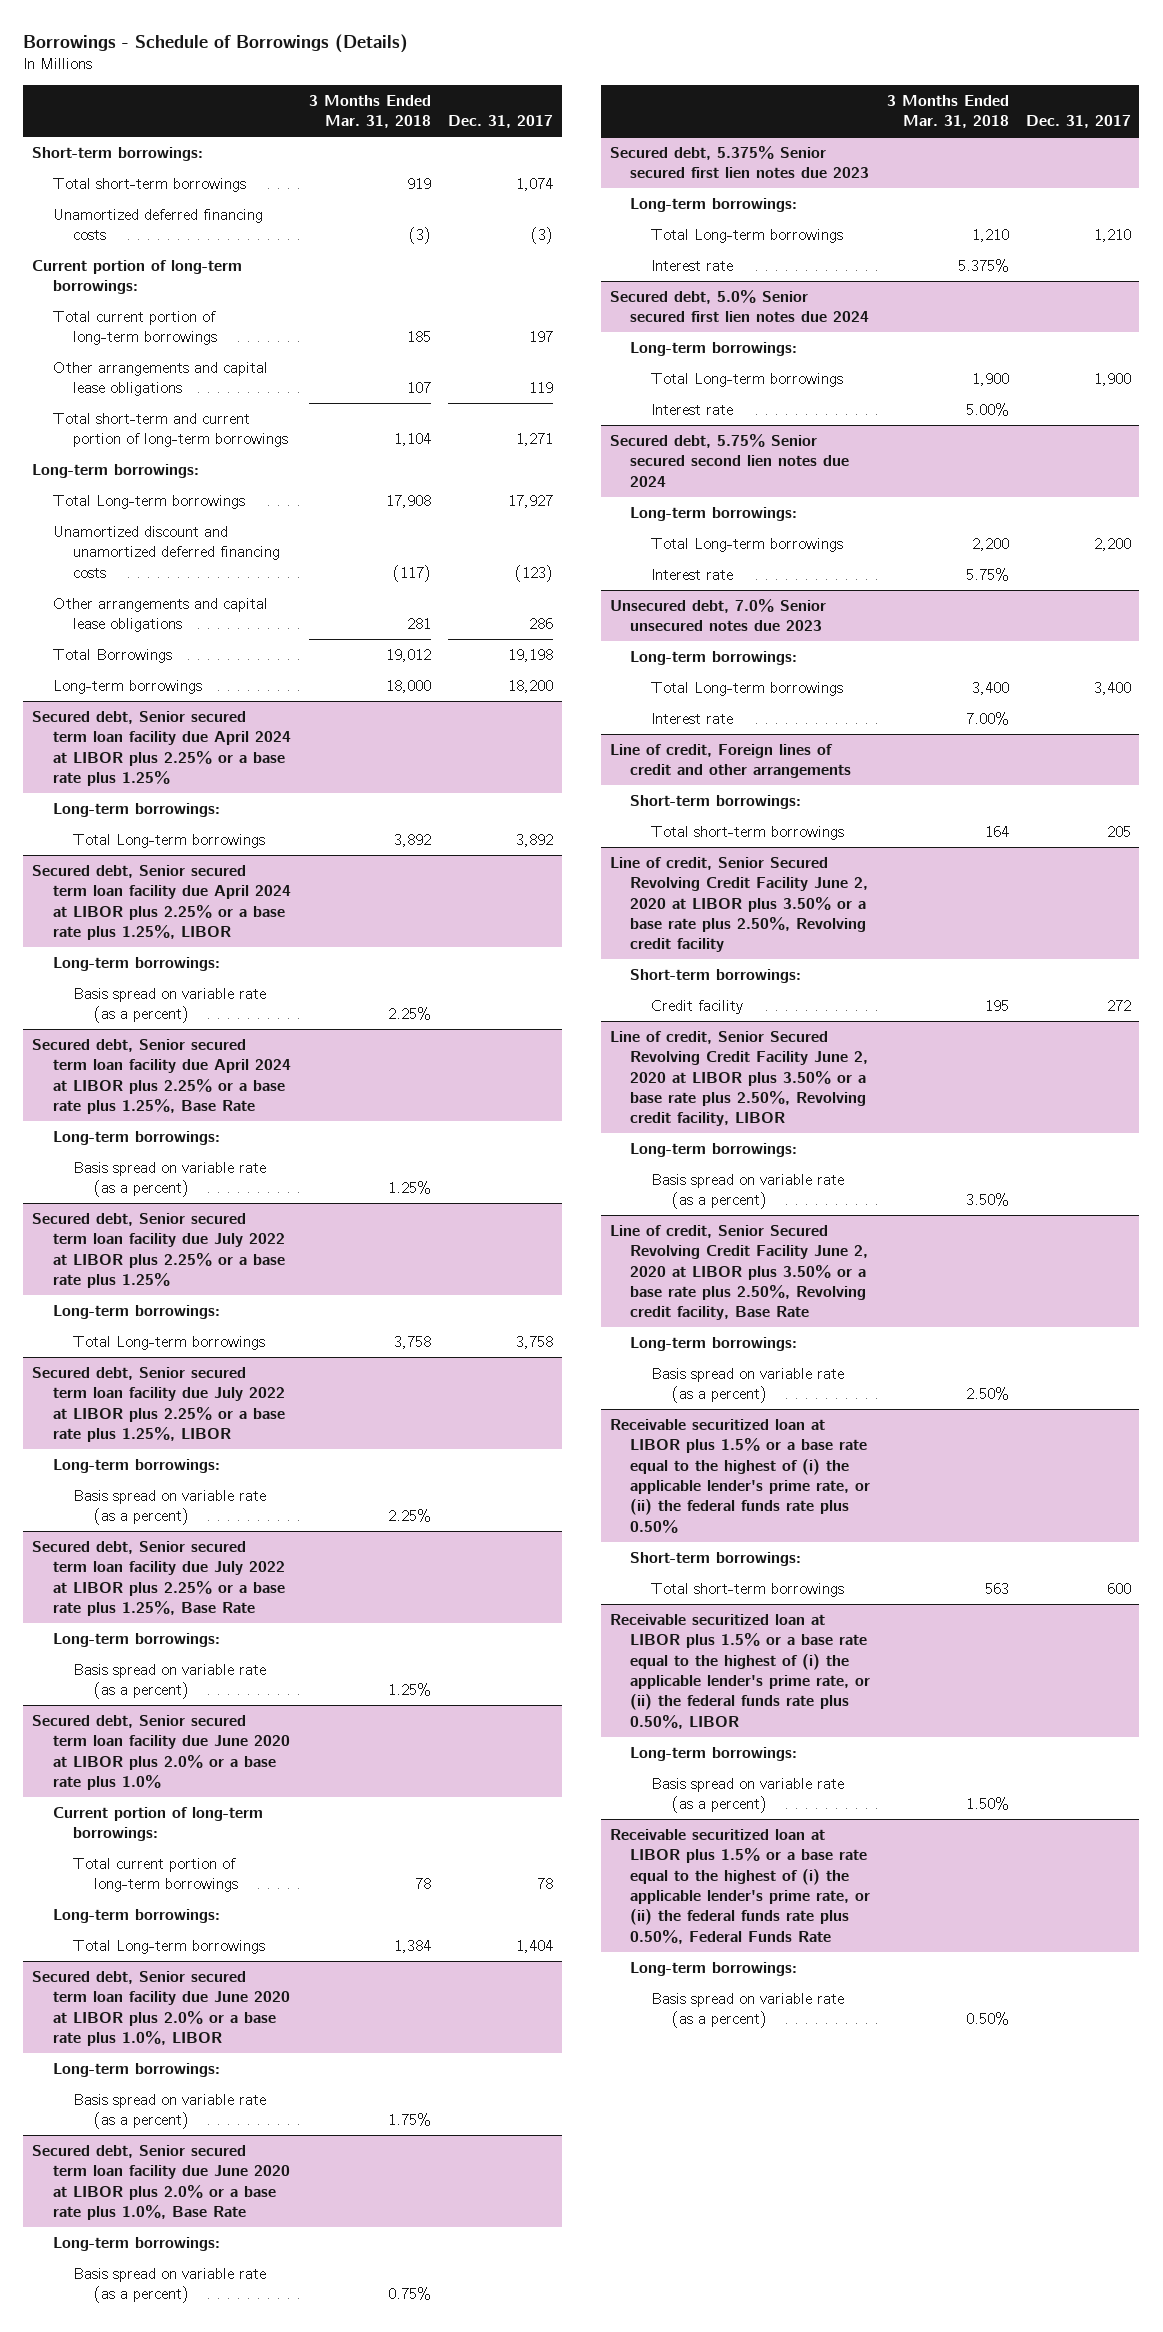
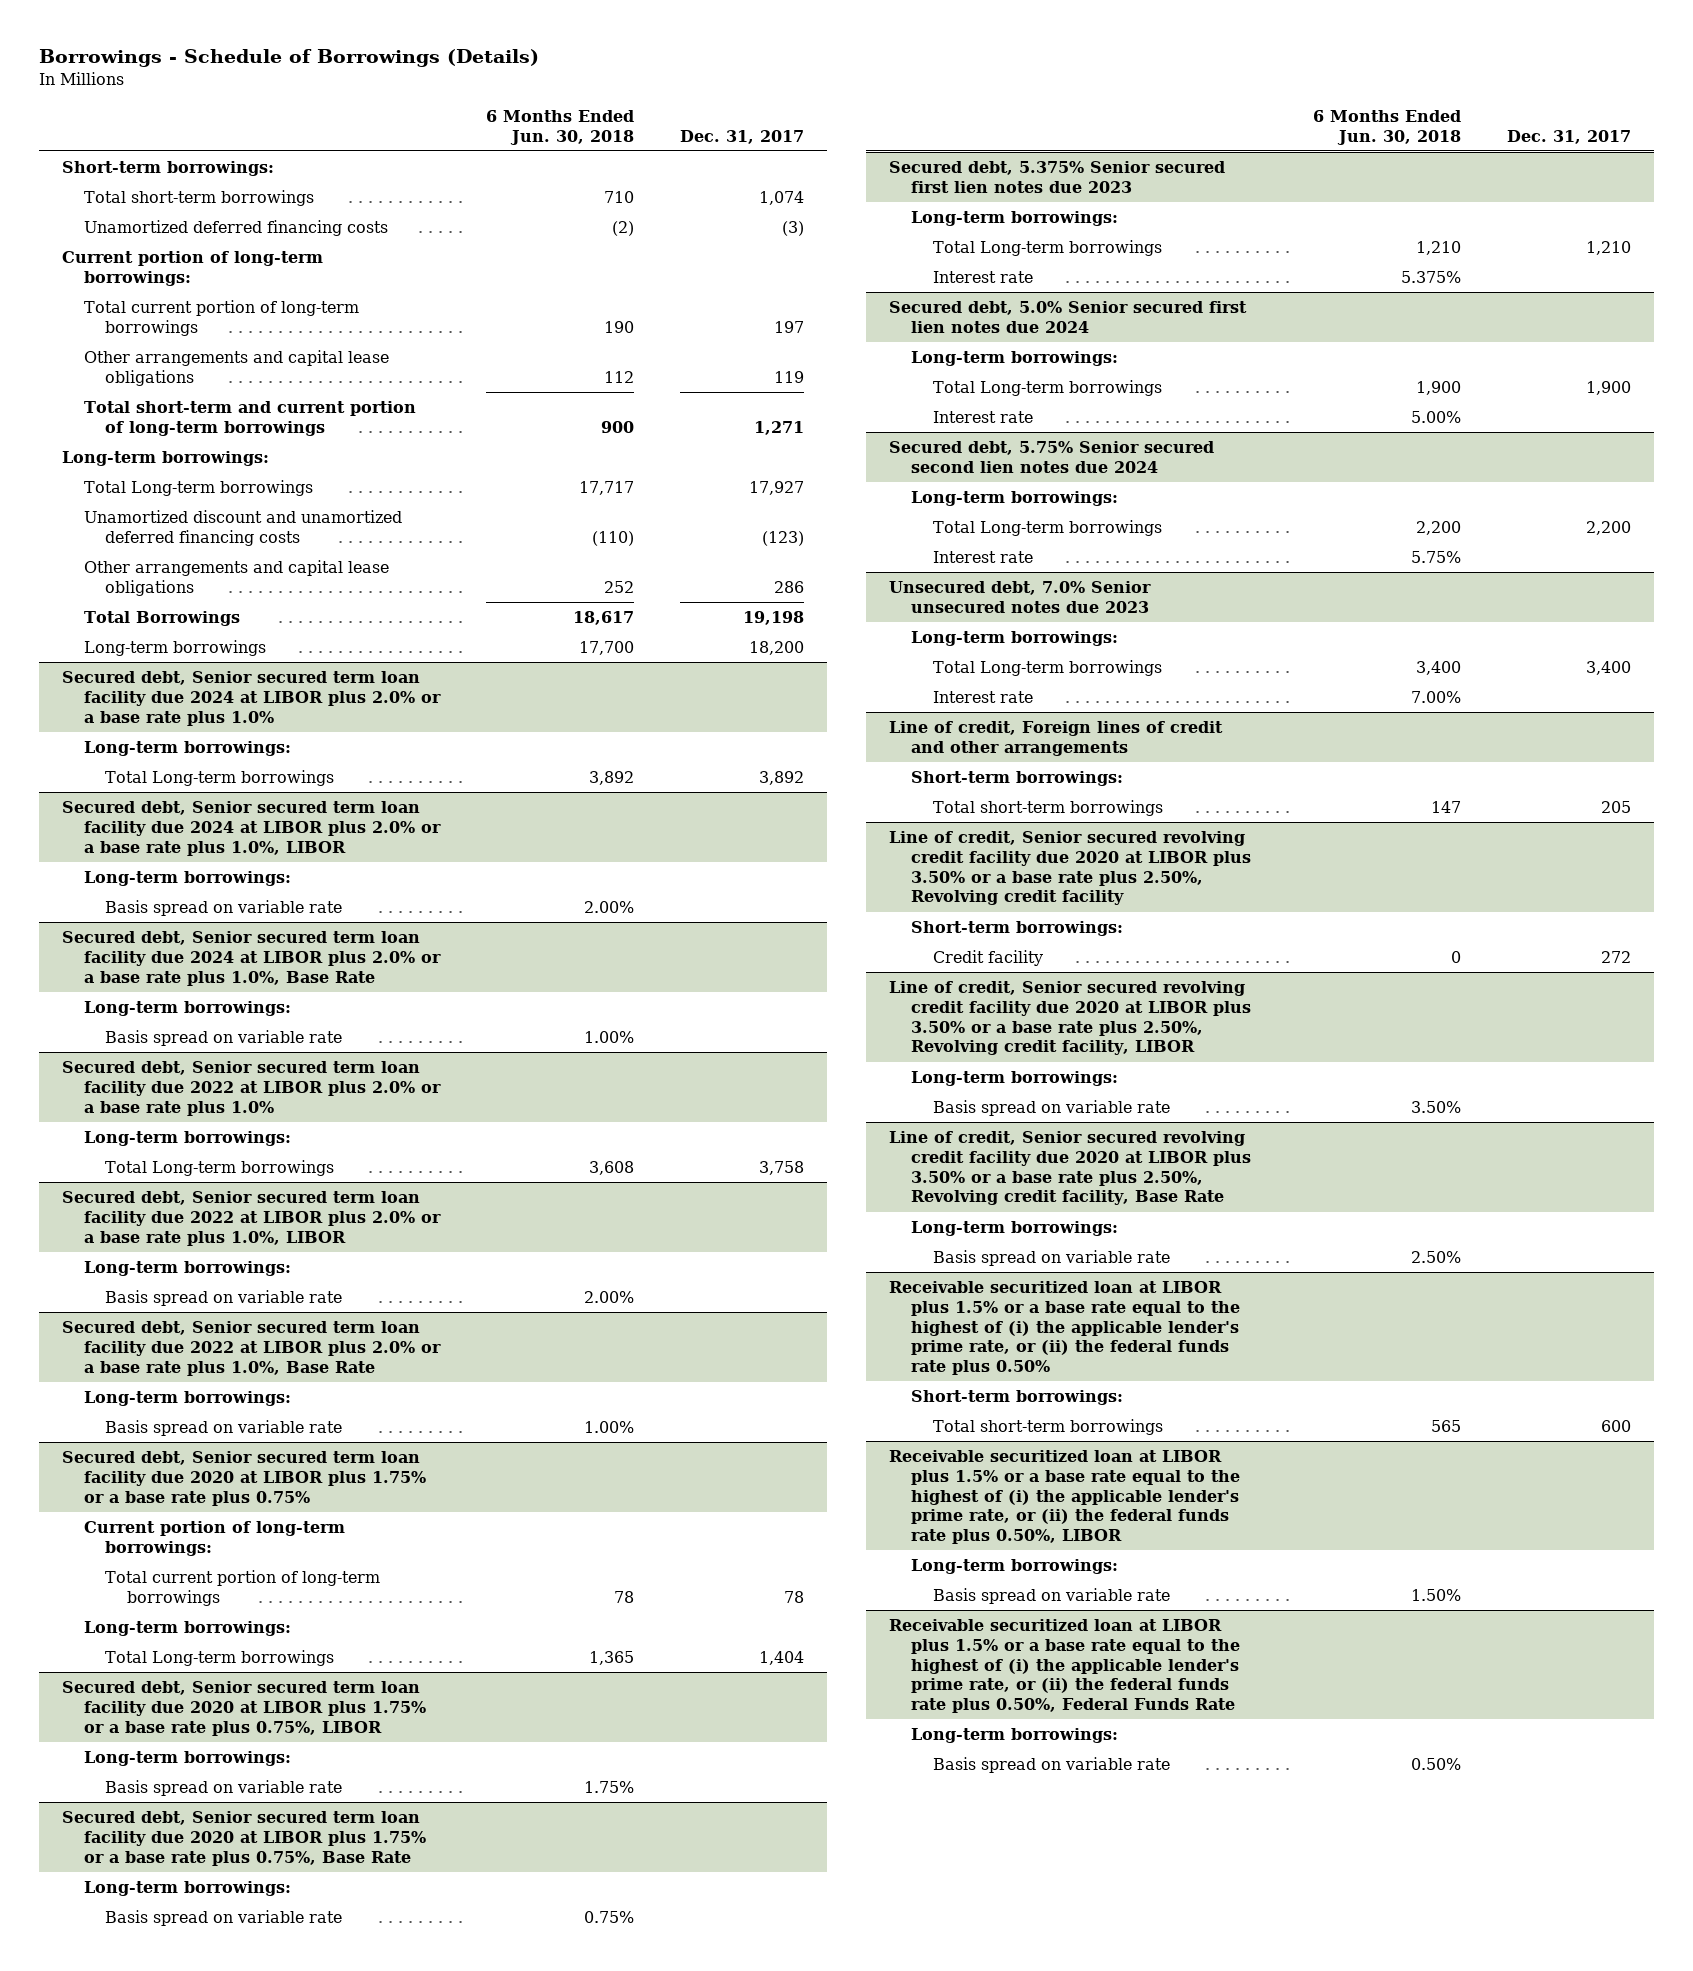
[309,94,432,129] 3 Months Ended Mar. 31, 2018 -> none
none -> [485,109,634,145] 6 Months Ended Jun. 30, 2018
[31,710,291,786] Secured debt, Senior secured term loan facility due April 2024 at LIBOR plus 2.25% or a base rate plus 1.25% -> [61,670,441,726] Secured debt, Senior secured term loan facility due 2024 at LIBOR plus 2.0% or a base rate plus 1.0%
[31,864,291,940] Secured debt, Senior secured term loan facility due April 2024 at LIBOR plus 2.25% or a base rate plus 1.25%, LIBOR -> [61,800,441,856] Secured debt, Senior secured term loan facility due 2024 at LIBOR plus 2.0% or a base rate plus 1.0%, LIBOR
[73,987,267,1024] Basis spread on variable rate (as a percent) -> [105,899,343,916] Basis spread on variable rate
[31,1038,291,1114] Secured debt, Senior secured term loan facility due April 2024 at LIBOR plus 2.25% or a base rate plus 1.25%, Base Rate -> [61,930,441,986] Secured debt, Senior secured term loan facility due 2024 at LIBOR plus 2.0% or a base rate plus 1.0%, Base Rate
[73,1161,267,1198] Basis spread on variable rate (as a percent) -> [105,1029,343,1046] Basis spread on variable rate
[31,1212,285,1288] Secured debt, Senior secured term loan facility due July 2022 at LIBOR plus 2.25% or a base rate plus 1.25% -> [61,1060,441,1116] Secured debt, Senior secured term loan facility due 2022 at LIBOR plus 2.0% or a base rate plus 1.0%
[31,1366,285,1442] Secured debt, Senior secured term loan facility due July 2022 at LIBOR plus 2.25% or a base rate plus 1.25%, LIBOR -> [61,1190,441,1246] Secured debt, Senior secured term loan facility due 2022 at LIBOR plus 2.0% or a base rate plus 1.0%, LIBOR
[73,1489,267,1526] Basis spread on variable rate (as a percent) -> [105,1289,343,1306] Basis spread on variable rate
[31,1540,285,1616] Secured debt, Senior secured term loan facility due July 2022 at LIBOR plus 2.25% or a base rate plus 1.25%, Base Rate -> [61,1320,441,1376] Secured debt, Senior secured term loan facility due 2022 at LIBOR plus 2.0% or a base rate plus 1.0%, Base Rate
[73,1663,267,1700] Basis spread on variable rate (as a percent) -> [105,1419,343,1436] Basis spread on variable rate
[31,1714,290,1790] Secured debt, Senior secured term loan facility due June 2020 at LIBOR plus 2.0% or a base rate plus 1.0% -> [61,1450,426,1506] Secured debt, Senior secured term loan facility due 2020 at LIBOR plus 1.75% or a base rate plus 0.75%
[31,1970,290,2046] Secured debt, Senior secured term loan facility due June 2020 at LIBOR plus 2.0% or a base rate plus 1.0%, LIBOR -> [61,1680,426,1736] Secured debt, Senior secured term loan facility due 2020 at LIBOR plus 1.75% or a base rate plus 0.75%, LIBOR
[73,2093,267,2130] Basis spread on variable rate (as a percent) -> [105,1779,343,1796] Basis spread on variable rate
[31,2144,290,2220] Secured debt, Senior secured term loan facility due June 2020 at LIBOR plus 2.0% or a base rate plus 1.0%, Base Rate -> [61,1810,426,1866] Secured debt, Senior secured term loan facility due 2020 at LIBOR plus 1.75% or a base rate plus 0.75%, Base Rate
[73,2267,267,2304] Basis spread on variable rate (as a percent) -> [105,1909,343,1926] Basis spread on variable rate
[609,856,869,953] Line of credit, Senior Secured Revolving Credit Facility June 2, 2020 at LIBOR plus 3.50% or a base rate plus 2.50%, Revolving credit facility -> [889,830,1252,906] Line of credit, Senior secured revolving credit facility due 2020 at LIBOR plus 3.50% or a base rate plus 2.50%, Revolving credit facility
[609,1030,869,1127] Line of credit, Senior Secured Revolving Credit Facility June 2, 2020 at LIBOR plus 3.50% or a base rate plus 2.50%, Revolving credit facility, LIBOR -> [889,980,1252,1056] Line of credit, Senior secured revolving credit facility due 2020 at LIBOR plus 3.50% or a base rate plus 2.50%, Revolving credit facility, LIBOR
[651,1173,845,1210] Basis spread on variable rate (as a percent) -> [933,1099,1171,1116] Basis spread on variable rate
[609,1224,869,1321] Line of credit, Senior Secured Revolving Credit Facility June 2, 2020 at LIBOR plus 3.50% or a base rate plus 2.50%, Revolving credit facility, Base Rate -> [889,1130,1252,1206] Line of credit, Senior secured revolving credit facility due 2020 at LIBOR plus 3.50% or a base rate plus 2.50%, Revolving credit facility, Base Rate
[651,1367,845,1404] Basis spread on variable rate (as a percent) -> [933,1249,1171,1266] Basis spread on variable rate
[651,1777,845,1814] Basis spread on variable rate (as a percent) -> [933,1587,1171,1604] Basis spread on variable rate
[651,1992,845,2029] Basis spread on variable rate (as a percent) -> [933,1756,1171,1773] Basis spread on variable rate

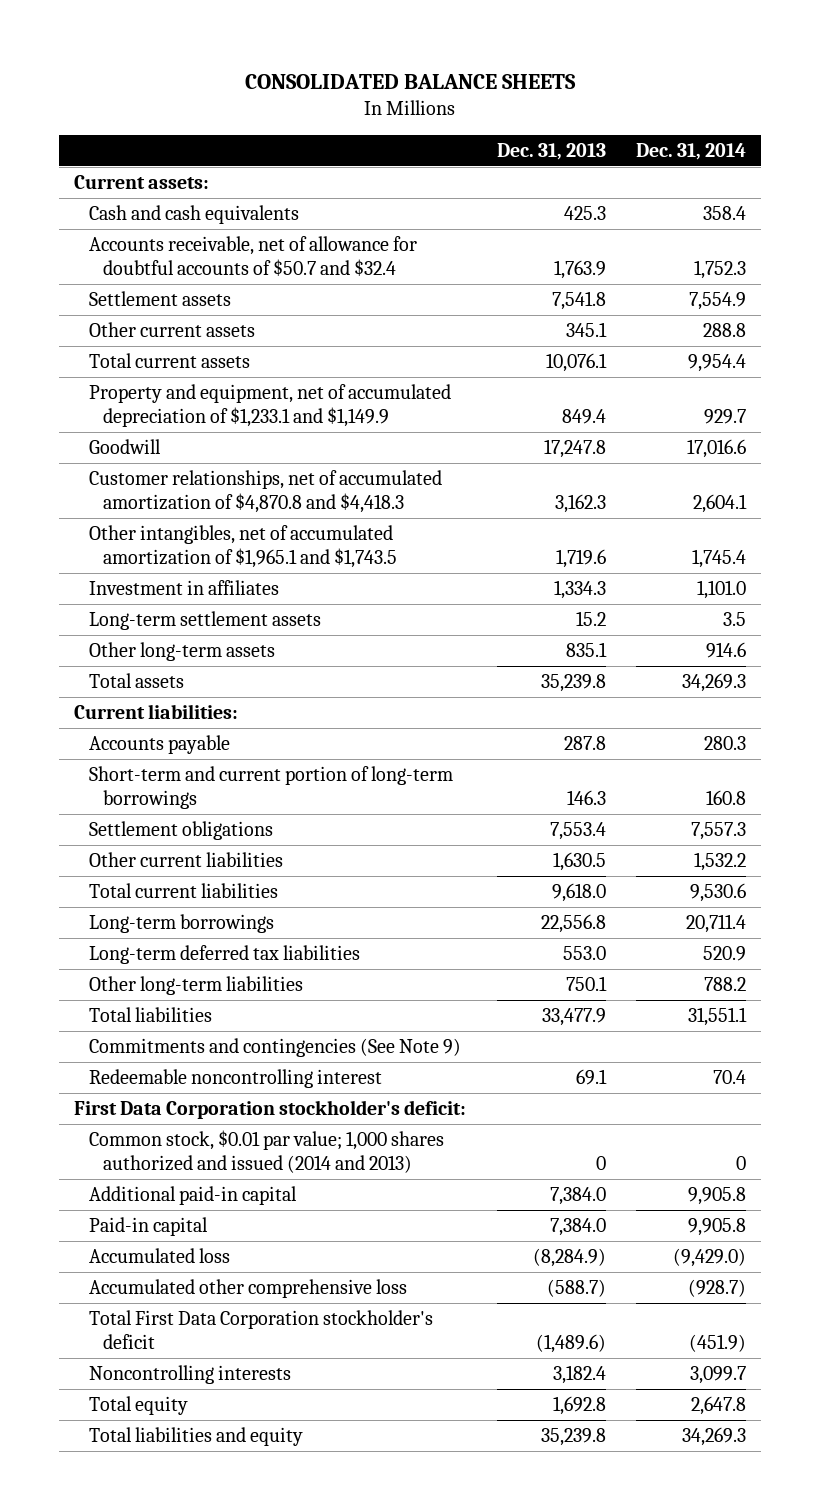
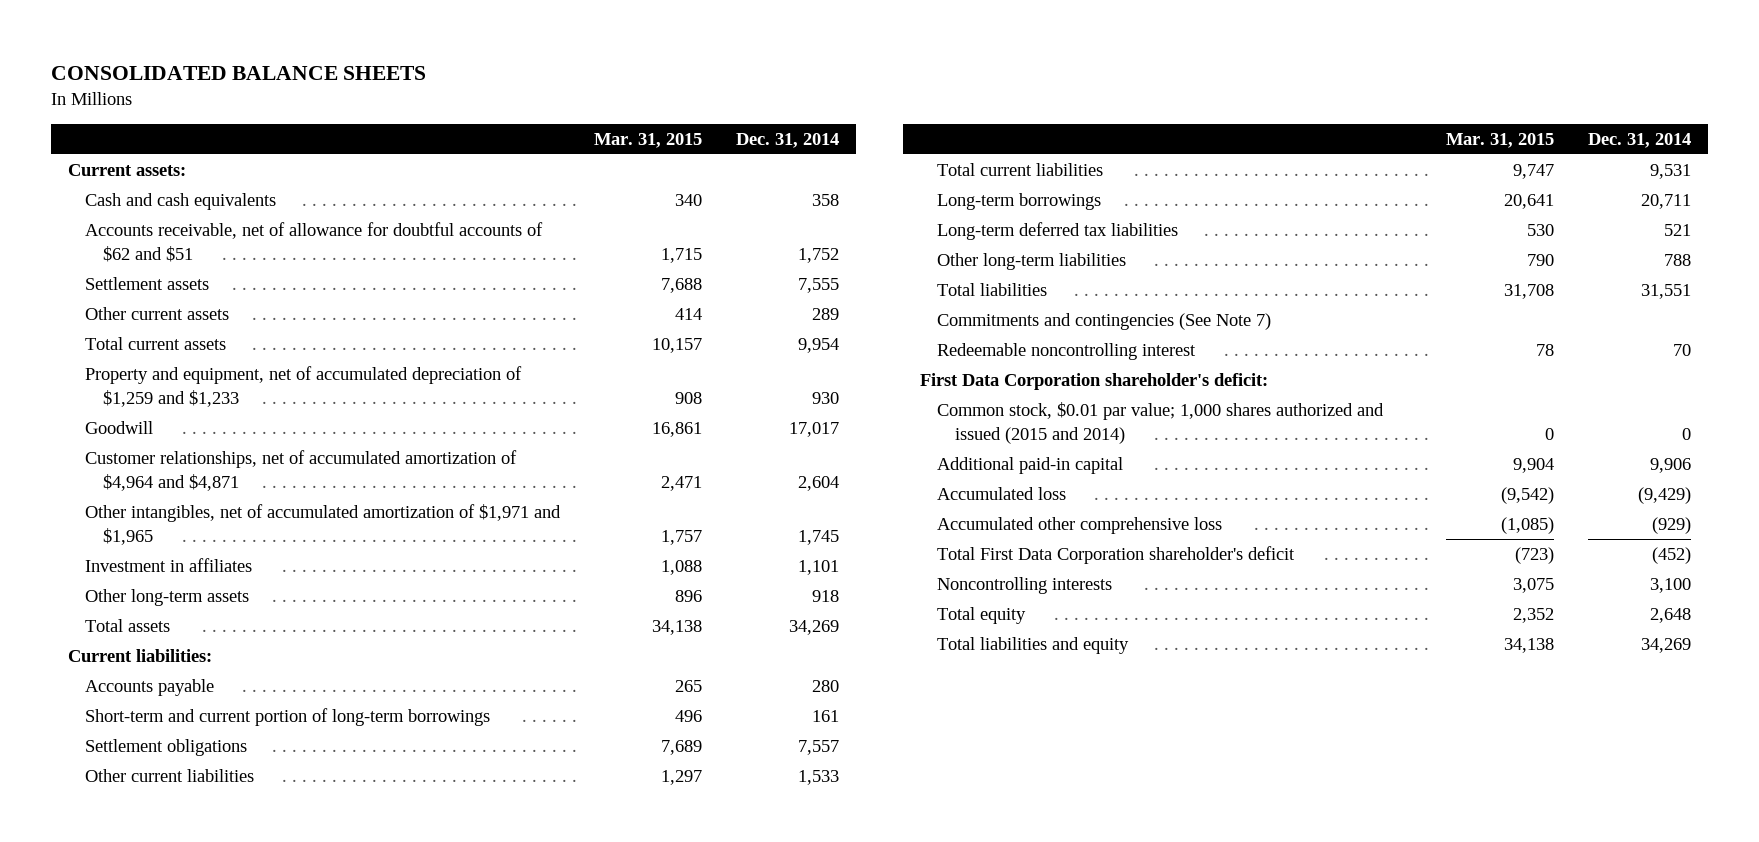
[496,142,606,160] Dec. 31, 2013 -> none
none -> [594,132,703,148] Mar. 31, 2015
[88,611,321,631] Long-term settlement assets -> none
[702,206,746,221] 358.4 -> [812,194,840,207] 358
[88,236,417,277] Accounts receivable, net of allowance for doubtful accounts of $50.7 and $32.4 -> [85,222,544,262] Accounts receivable, net of allowance for doubtful accounts of $62 and $51
[693,260,746,280] 1,752.3 -> [798,247,840,263] 1,752
[688,292,746,311] 7,554.9 -> [798,278,840,294] 7,555
[702,323,746,338] 288.8 -> [812,308,840,321] 289
[687,354,746,373] 9,954.4 -> [798,338,840,354] 9,954
[88,384,451,428] Property and equipment, net of accumulated depreciation of $1,233.1 and $1,149.9 -> [85,366,523,407] Property and equipment, net of accumulated depreciation of $1,259 and $1,233
[703,409,746,425] 929.7 -> [812,391,840,404] 930
[686,439,746,459] 17,016.6 -> [789,422,840,438] 17,017
[88,470,442,514] Customer relationships, net of accumulated amortization of $4,870.8 and $4,418.3 -> [85,450,518,491] Customer relationships, net of accumulated amortization of $4,964 and $4,871
[692,494,747,514] 2,604.1 -> [798,475,840,491] 2,604
[88,525,398,569] Other intangibles, net of accumulated amortization of $1,965.1 and $1,743.5 -> [85,504,562,545] Other intangibles, net of accumulated amortization of $1,971 and $1,965
[691,549,746,569] 1,745.4 -> [798,529,840,545] 1,745
[696,580,746,600] 1,101.0 -> [798,560,840,576] 1,101
[705,642,746,659] 914.6 -> [812,590,840,603] 918
[681,673,746,693] 34,269.3 -> [789,620,840,636] 34,269
[88,1217,208,1237] Paid-in capital -> none
[703,736,746,751] 280.3 -> [812,680,840,693] 280
[705,790,746,806] 160.8 -> [812,710,840,723] 161
[690,822,746,841] 7,557.3 -> [798,740,840,756] 7,557
[693,852,746,872] 1,532.2 -> [798,770,840,786] 1,533
[689,883,746,903] 9,530.6 -> [1650,164,1692,180] 9,531
[685,914,746,934] 20,711.4 -> [1641,194,1692,210] 20,711
[702,946,746,962] 520.9 -> [1664,224,1692,237] 521
[703,977,746,992] 788.2 -> [1664,254,1692,267] 788
[687,1007,747,1027] 31,551.1 -> [1641,284,1692,300] 31,551
[88,1038,461,1058] Commitments and contingencies (See Note 9) -> [937,313,1272,331] Commitments and contingencies (See Note 7)
[712,1070,746,1085] 70.4 -> [1673,344,1692,357] 70
[74,1100,467,1120] First Data Corporation stockholder's deficit: -> [919,373,1268,391] First Data Corporation shareholder's deficit:
[88,1130,444,1174] Common stock, $0.01 par value; 1,000 shares authorized and issued (2014 and 2013) -> [937,402,1385,444] Common stock, $0.01 par value; 1,000 shares authorized and issued (2015 and 2014)
[687,1187,746,1206] 9,905.8 -> [1650,458,1692,474] 9,906
[672,1248,746,1268] (9,429.0) -> [1638,487,1692,505] (9,429)
[687,1279,746,1298] (928.7) -> [1652,517,1692,535] (929)
[88,1310,433,1350] Total First Data Corporation stockholder's deficit -> [937,546,1296,565] Total First Data Corporation shareholder's deficit
[688,1334,746,1353] (451.9) -> [1652,547,1692,565] (452)
[689,1366,746,1385] 3,099.7 -> [1650,578,1692,594] 3,100
[690,1396,746,1416] 2,647.8 -> [1650,608,1692,624] 2,648
[681,1427,746,1447] 34,269.3 -> [1641,638,1692,654] 34,269

